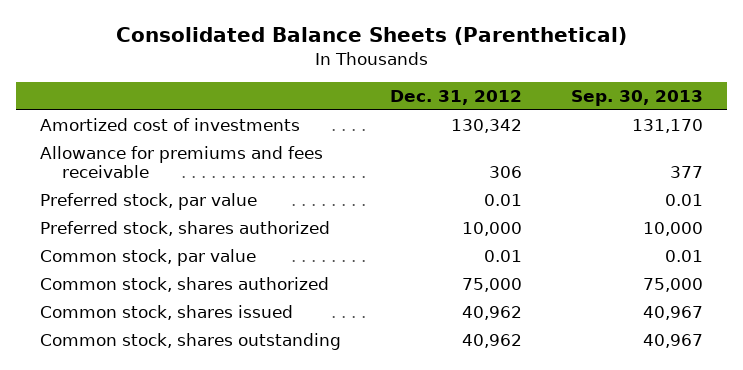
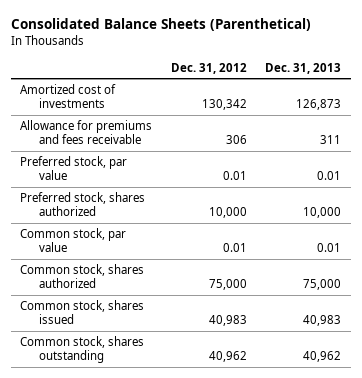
[570,89,703,106] Sep. 30, 2013 -> none
none -> [265,62,342,74] Dec. 31, 2013
[462,306,523,321] 40,962 -> [208,315,247,327] 40,983

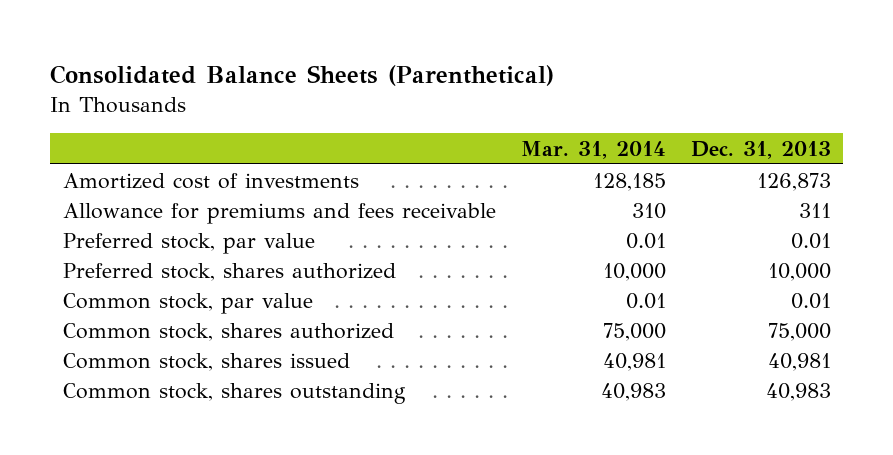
[170,62,247,74] Dec. 31, 2012 -> none
none -> [520,140,666,159] Mar. 31, 2014
[303,315,342,327] 40,983 -> [767,352,831,371] 40,981
[303,351,342,363] 40,962 -> [765,382,831,401] 40,983

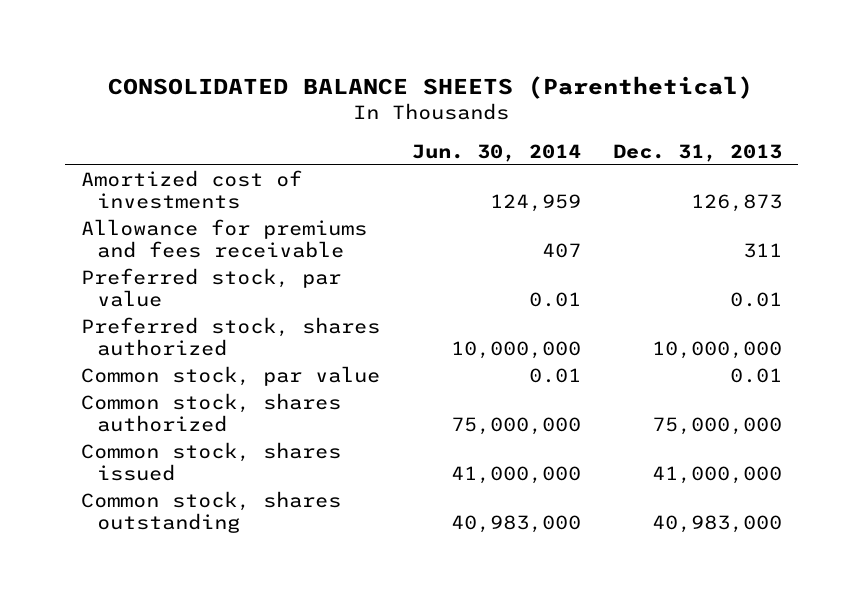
[50,65,555,87] Consolidated Balance Sheets (Parenthetical) -> [108,75,754,99] CONSOLIDATED BALANCE SHEETS (Parenthetical)
[520,140,666,159] Mar. 31, 2014 -> none
none -> [411,144,581,163] Jun. 30, 2014
[767,262,831,281] 10,000 -> [651,341,782,360] 10,000,000
[767,322,831,341] 75,000 -> [651,417,782,436] 75,000,000
[767,352,831,371] 40,981 -> [651,466,782,485] 41,000,000
[765,382,831,401] 40,983 -> [651,515,782,534] 40,983,000

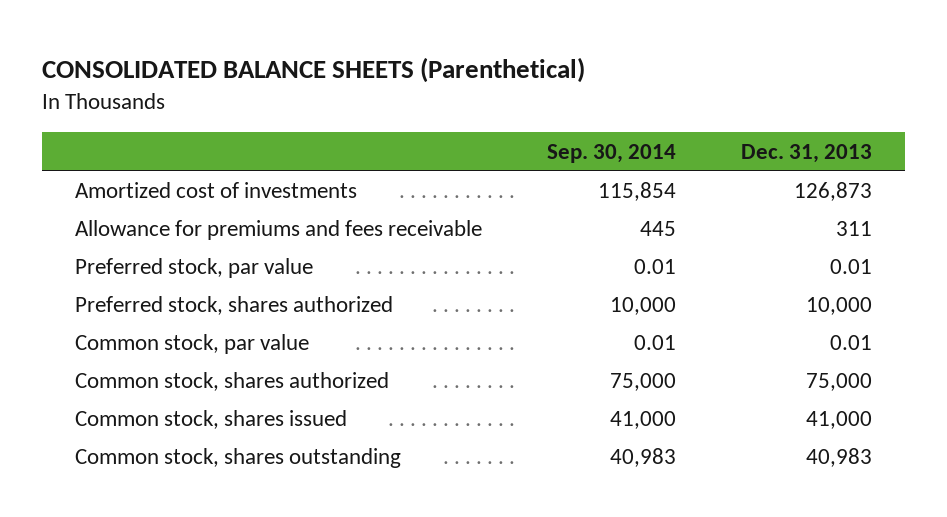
[411,144,581,163] Jun. 30, 2014 -> none
none -> [547,143,677,163] Sep. 30, 2014
[651,341,782,360] 10,000,000 -> [806,296,873,315] 10,000
[651,417,782,436] 75,000,000 -> [806,372,873,391] 75,000
[651,466,782,485] 41,000,000 -> [806,410,873,429] 41,000
[651,515,782,534] 40,983,000 -> [806,447,873,467] 40,983

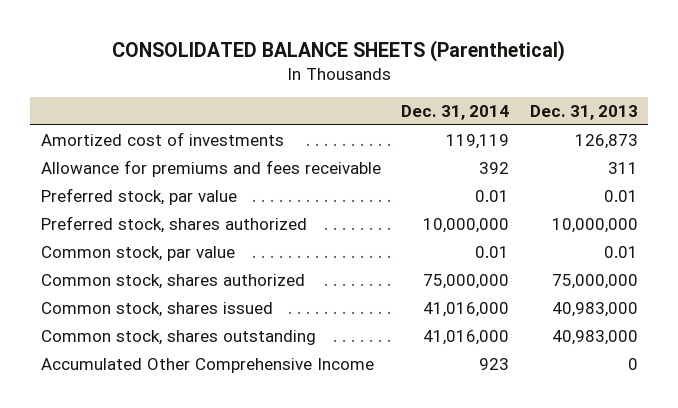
[547,143,677,163] Sep. 30, 2014 -> none
none -> [401,105,510,121] Dec. 31, 2014
[806,296,873,315] 10,000 -> [551,218,638,234] 10,000,000
[806,372,873,391] 75,000 -> [551,274,638,290] 75,000,000
[806,410,873,429] 41,000 -> [551,302,638,318] 40,983,000
[806,447,873,467] 40,983 -> [551,330,638,346] 40,983,000
none -> [40,358,374,374] Accumulated Other Comprehensive Income

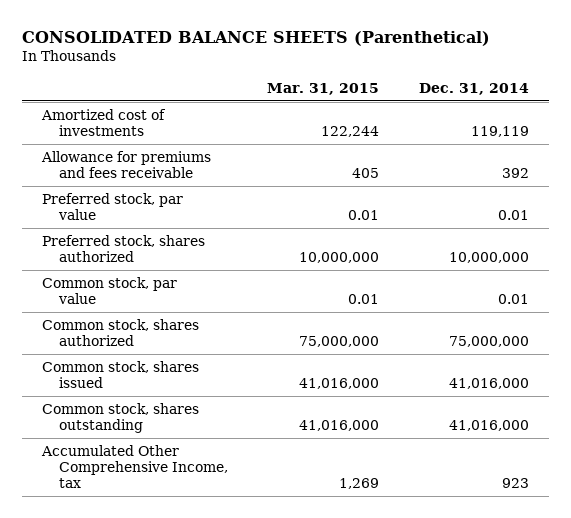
[529,105,638,121] Dec. 31, 2013 -> none
none -> [267,82,380,95] Mar. 31, 2015
[40,358,374,374] Accumulated Other Comprehensive Income -> [40,444,228,488] Accumulated Other Comprehensive Income, tax

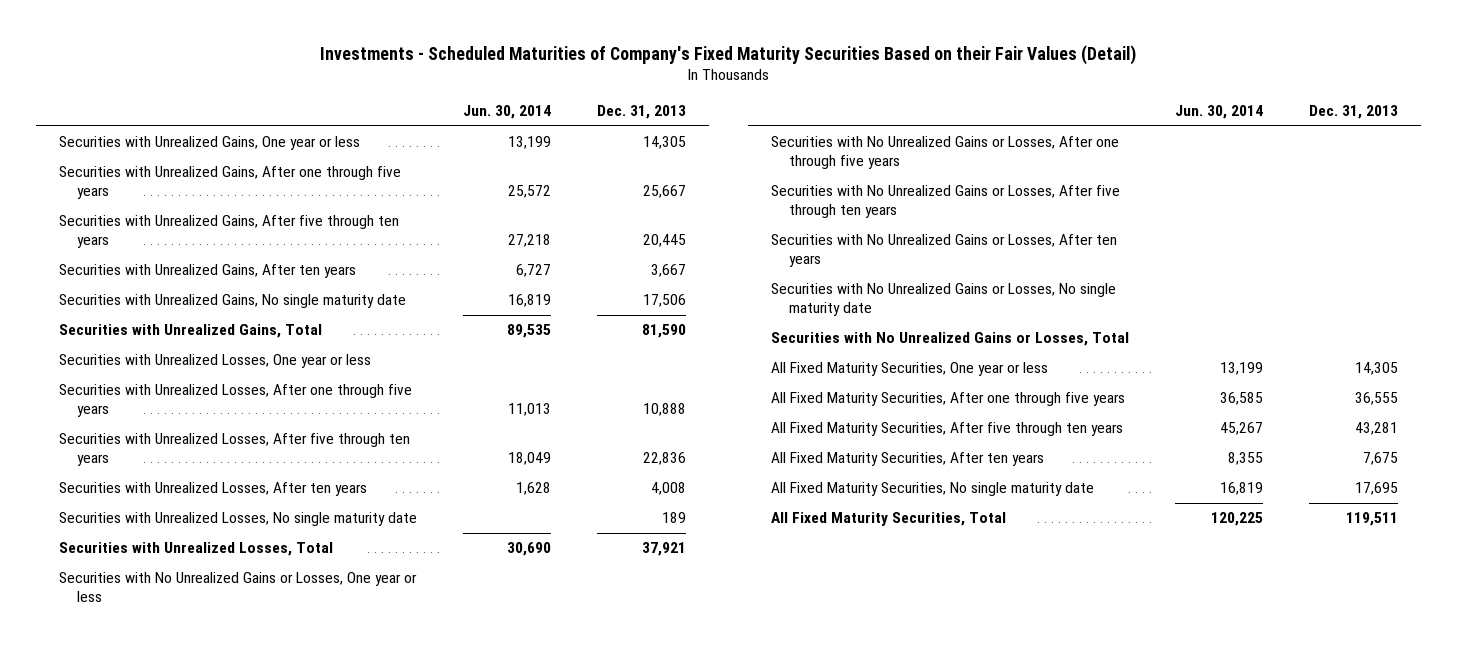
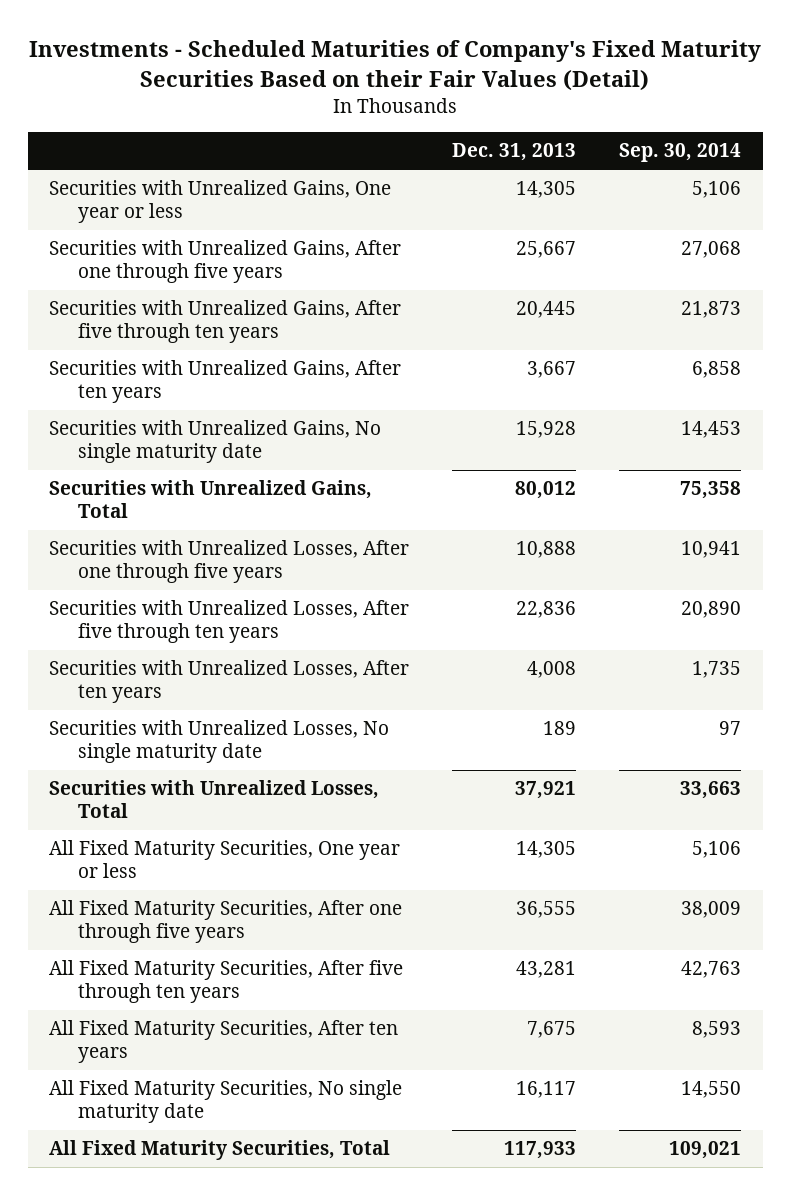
[462,105,551,120] Jun. 30, 2014 -> none
none -> [619,143,742,163] Sep. 30, 2014
[58,354,371,369] Securities with Unrealized Losses, One year or less -> none
[643,294,687,308] 17,506 -> [516,421,577,439] 15,928
[642,324,687,339] 81,590 -> [515,481,577,500] 80,012
[58,572,417,603] Securities with No Unrealized Gains or Losses, One year or less -> none
[770,136,1119,170] Securities with No Unrealized Gains or Losses, After one through five years -> none
[770,185,1120,219] Securities with No Unrealized Gains or Losses, After five through ten years -> none
[770,234,1117,268] Securities with No Unrealized Gains or Losses, After ten years -> none
[770,283,1116,317] Securities with No Unrealized Gains or Losses, No single maturity date -> none
[770,332,1129,347] Securities with No Unrealized Gains or Losses, Total -> none
[1354,482,1398,496] 17,695 -> [516,1081,577,1099] 16,117
[1345,512,1398,527] 119,511 -> [504,1141,577,1160] 117,933

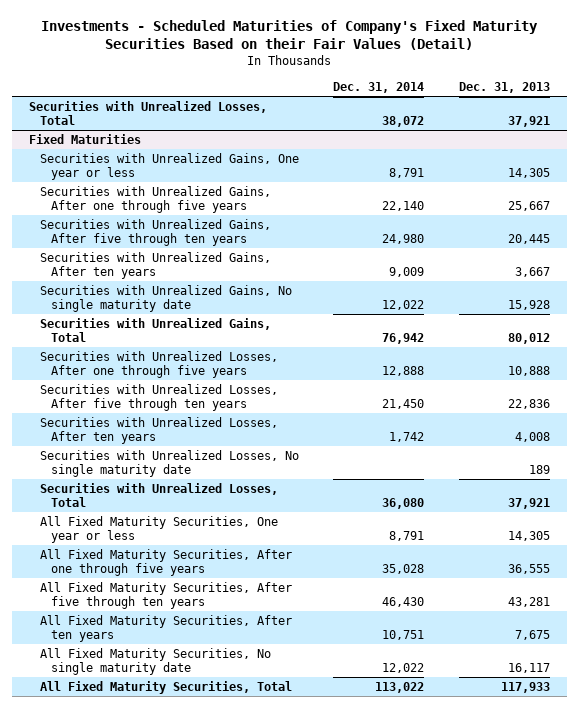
[619,143,742,163] Sep. 30, 2014 -> none
none -> [333,81,425,93] Dec. 31, 2014
none -> [29,100,268,125] Securities with Unrealized Losses, Total
none -> [29,133,142,144] Fixed Maturities

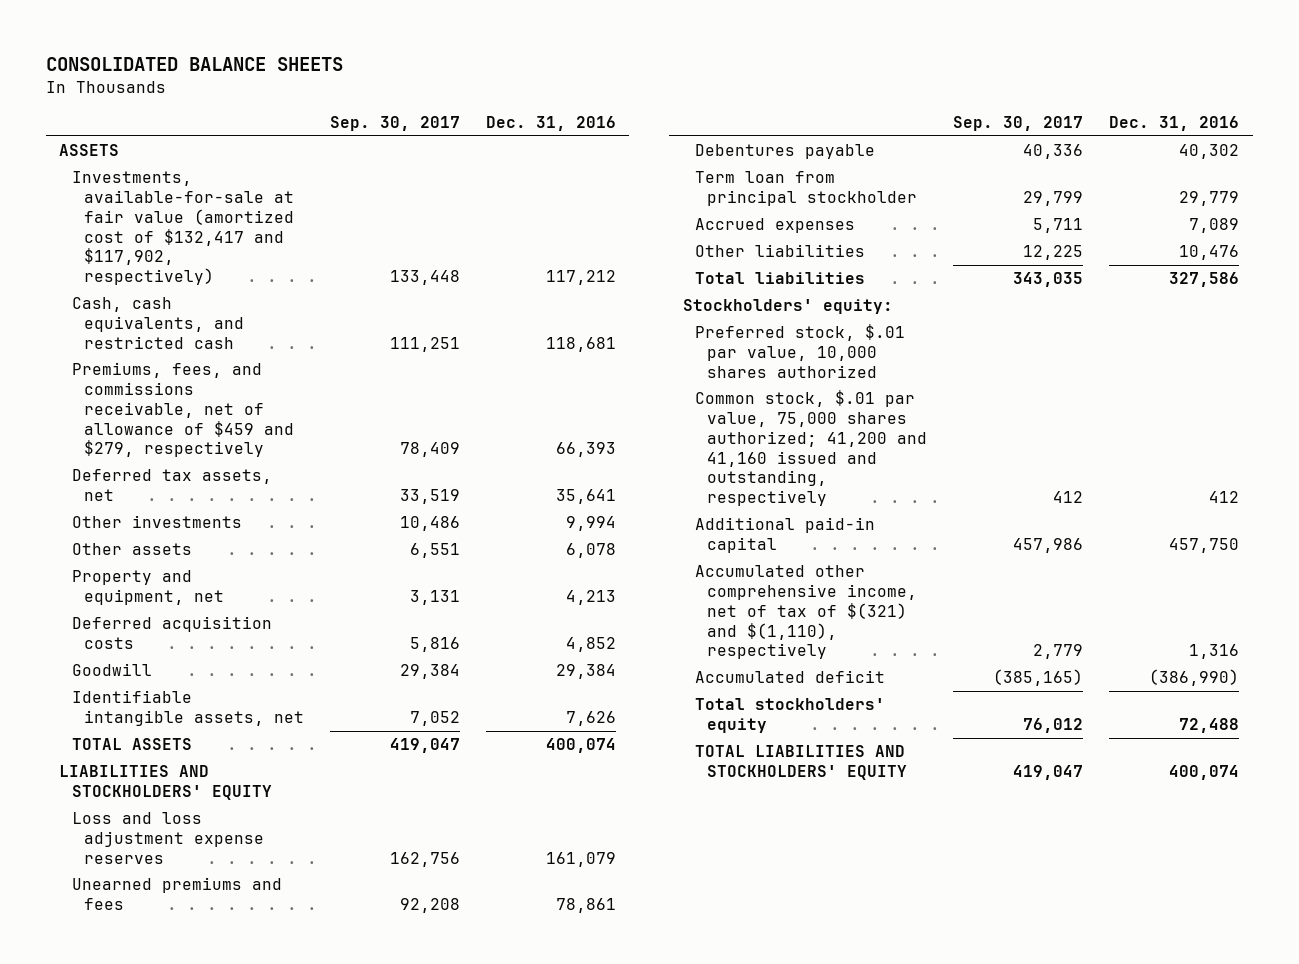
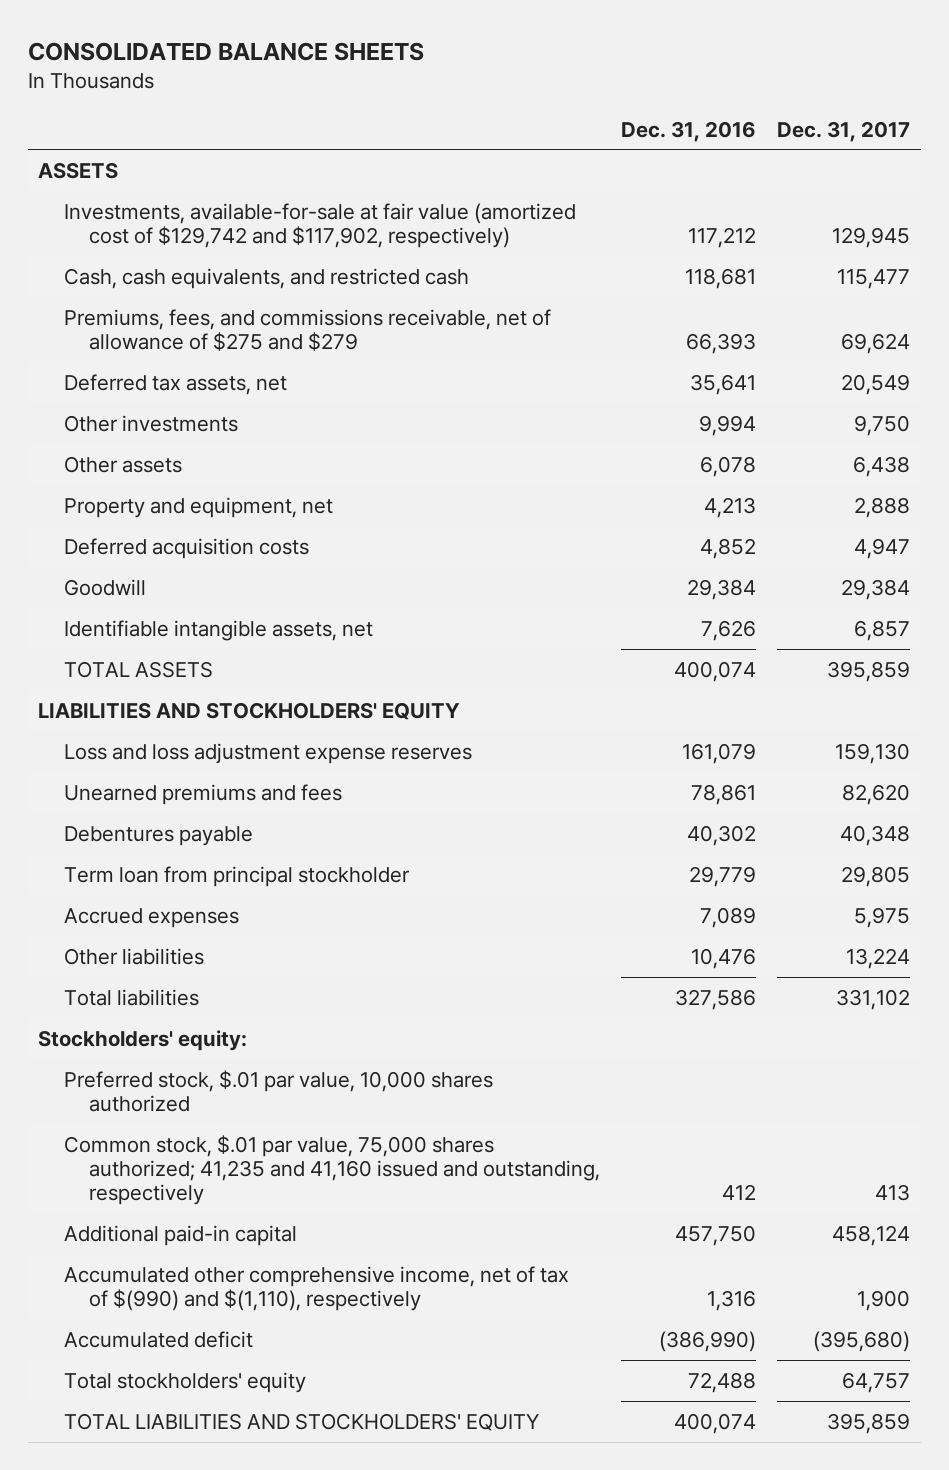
[330,116,461,132] Sep. 30, 2017 -> none
none -> [777,120,911,142] Dec. 31, 2017
[71,171,295,285] Investments, available-for-sale at fair value (amortized cost of $132,417 and $117,902, respectively) -> [63,202,576,248] Investments, available-for-sale at fair value (amortized cost of $129,742 and $117,902, respectively)
[71,362,295,458] Premiums, fees, and commissions receivable, net of allowance of $459 and $279, respectively -> [63,308,551,351] Premiums, fees, and commissions receivable, net of allowance of $275 and $279
[694,390,928,506] Common stock, $.01 par value, 75,000 shares authorized; 41,200 and 41,160 issued and outstanding, respectively -> [63,1134,601,1205] Common stock, $.01 par value, 75,000 shares authorized; 41,235 and 41,160 issued and outstanding, respectively
[694,565,918,660] Accumulated other comprehensive income, net of tax of $(321) and $(1,110), respectively -> [63,1265,569,1311] Accumulated other comprehensive income, net of tax of $(990) and $(1,110), respectively

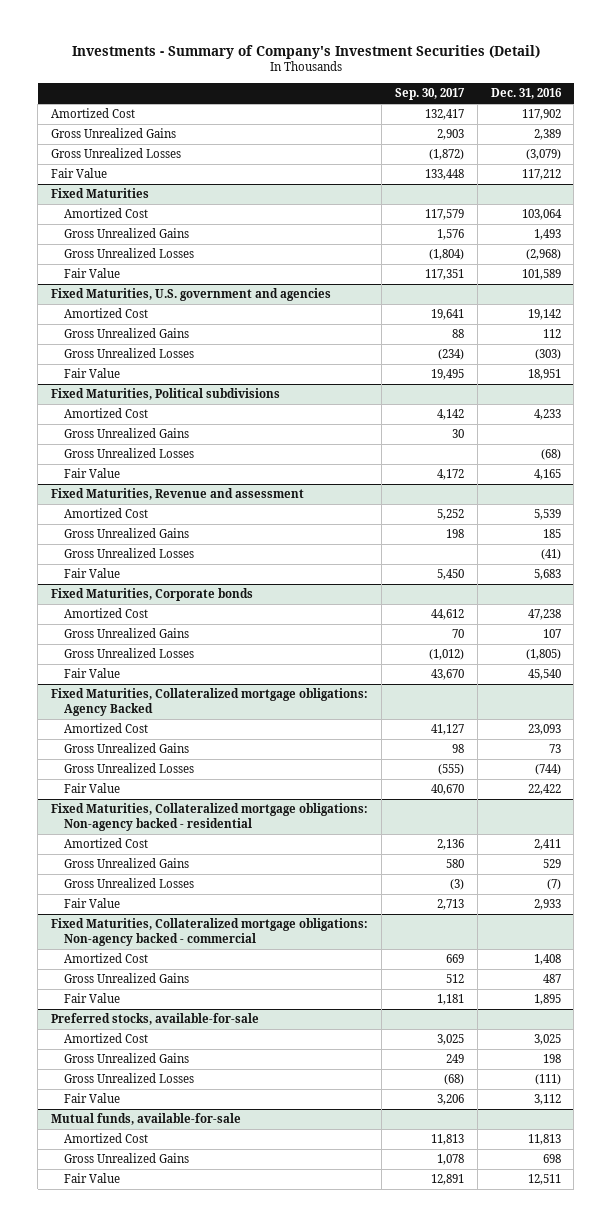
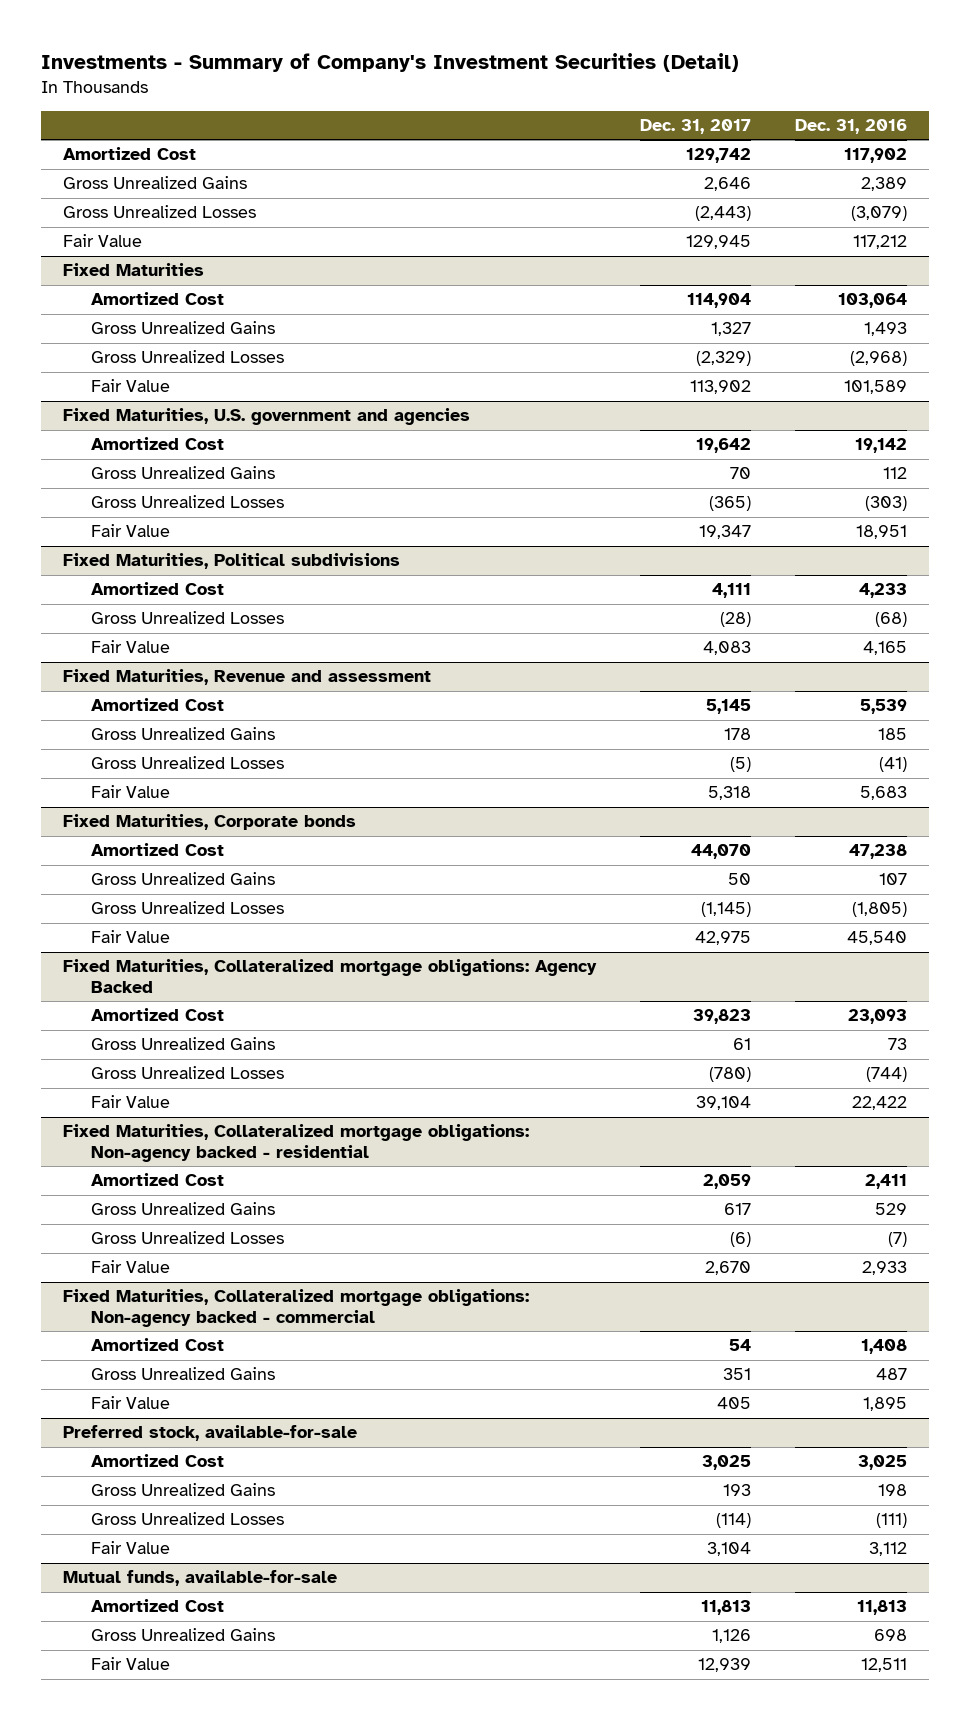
[394,88,465,101] Sep. 30, 2017 -> none
none -> [640,119,752,135] Dec. 31, 2017
[63,428,189,439] Gross Unrealized Gains -> none
[51,1013,260,1026] Preferred stocks, available-for-sale -> [63,1425,358,1442] Preferred stock, available-for-sale

